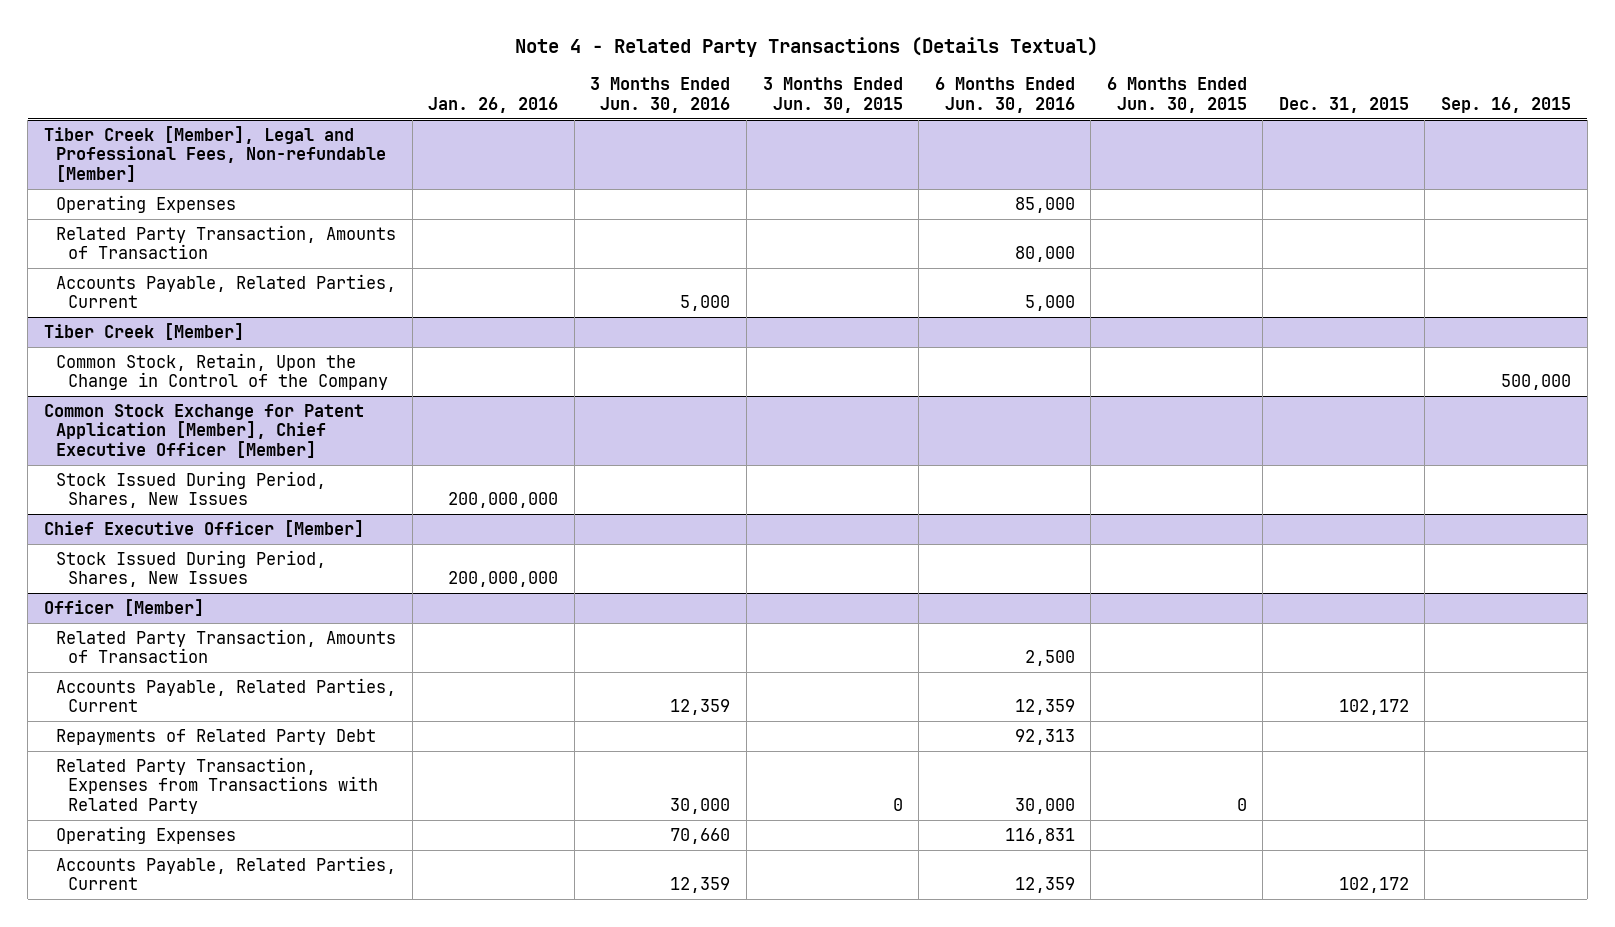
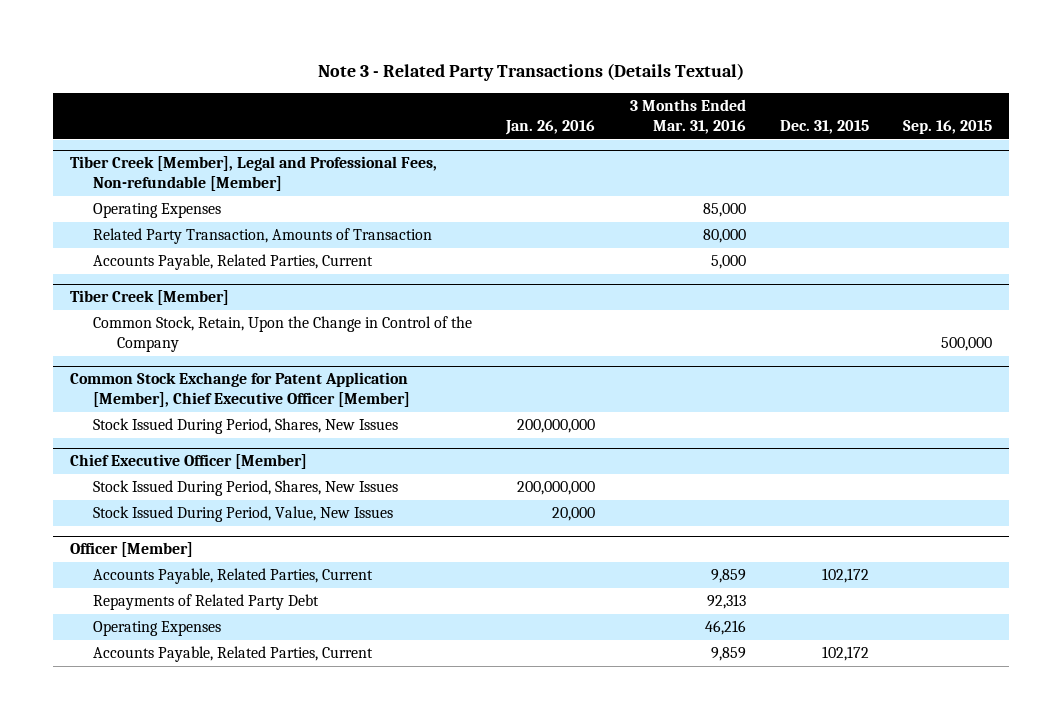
[515,37,1099,58] Note 4 - Related Party Transactions (Details Textual) -> [317,62,744,81] Note 3 - Related Party Transactions (Details Textual)
[590,77,731,114] 3 Months Ended Jun. 30, 2016 -> none
[762,77,903,114] 3 Months Ended Jun. 30, 2015 -> none
[934,77,1075,114] 6 Months Ended Jun. 30, 2016 -> none
[1106,77,1247,114] 6 Months Ended Jun. 30, 2015 -> none
none -> [629,99,746,135] 3 Months Ended Mar. 31, 2016
none -> [93,506,394,523] Stock Issued During Period, Value, New Issues
[56,628,397,664] Related Party Transaction, Amounts of Transaction -> none
[56,756,379,815] Related Party Transaction, Expenses from Transactions with Related Party -> none

